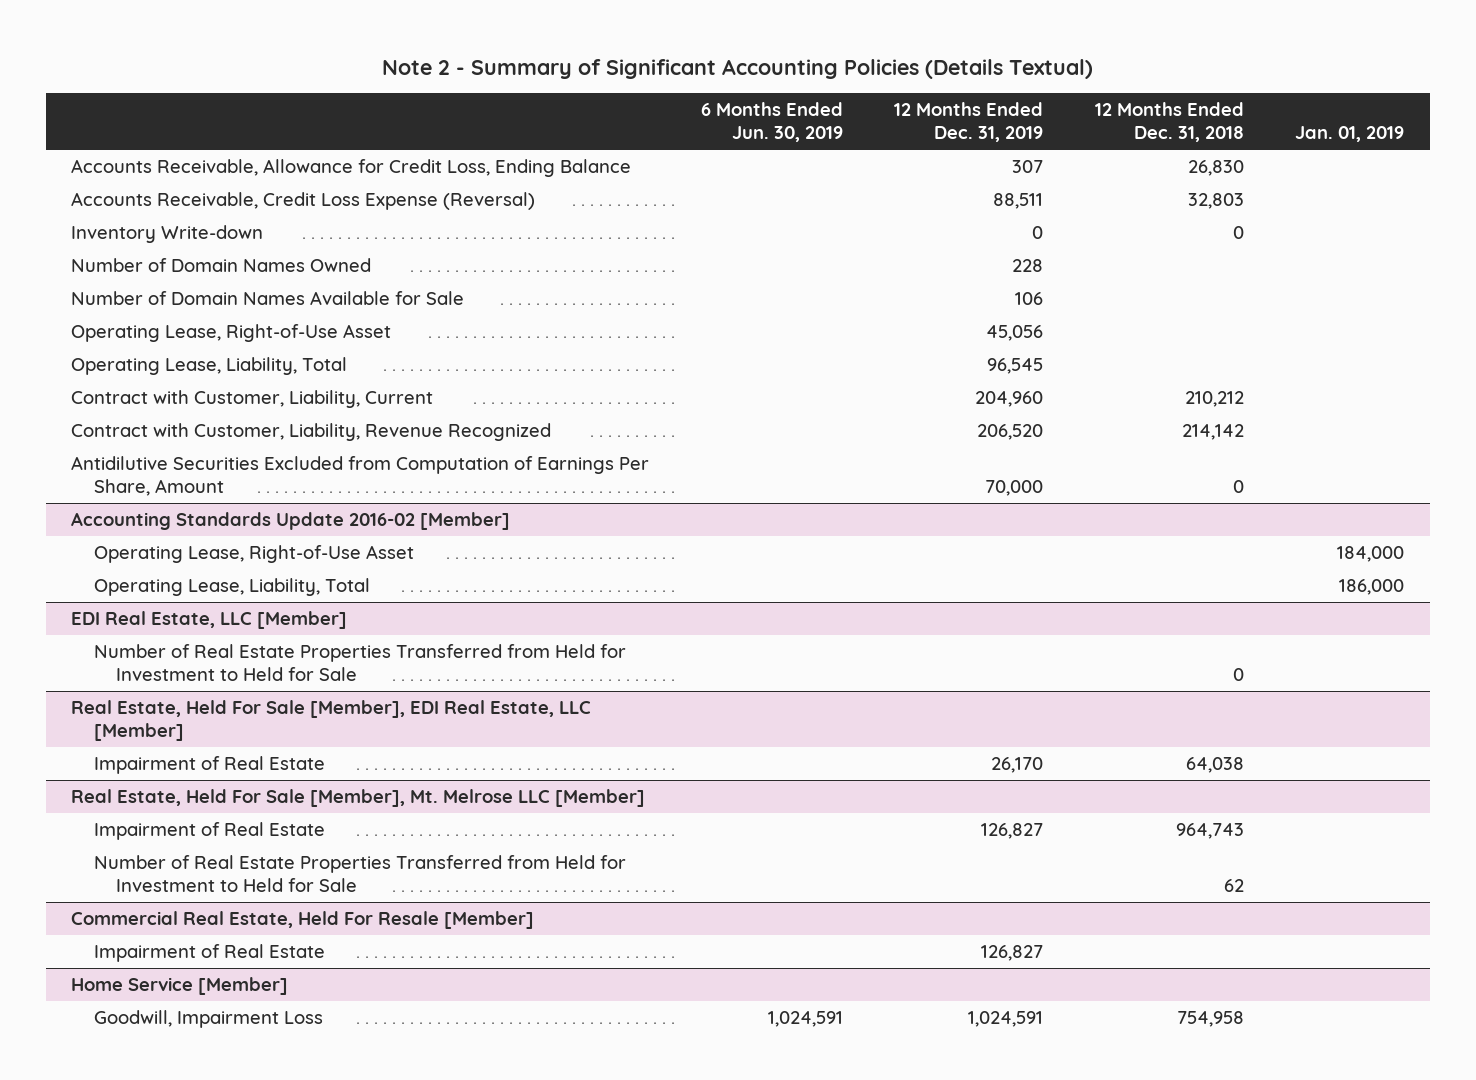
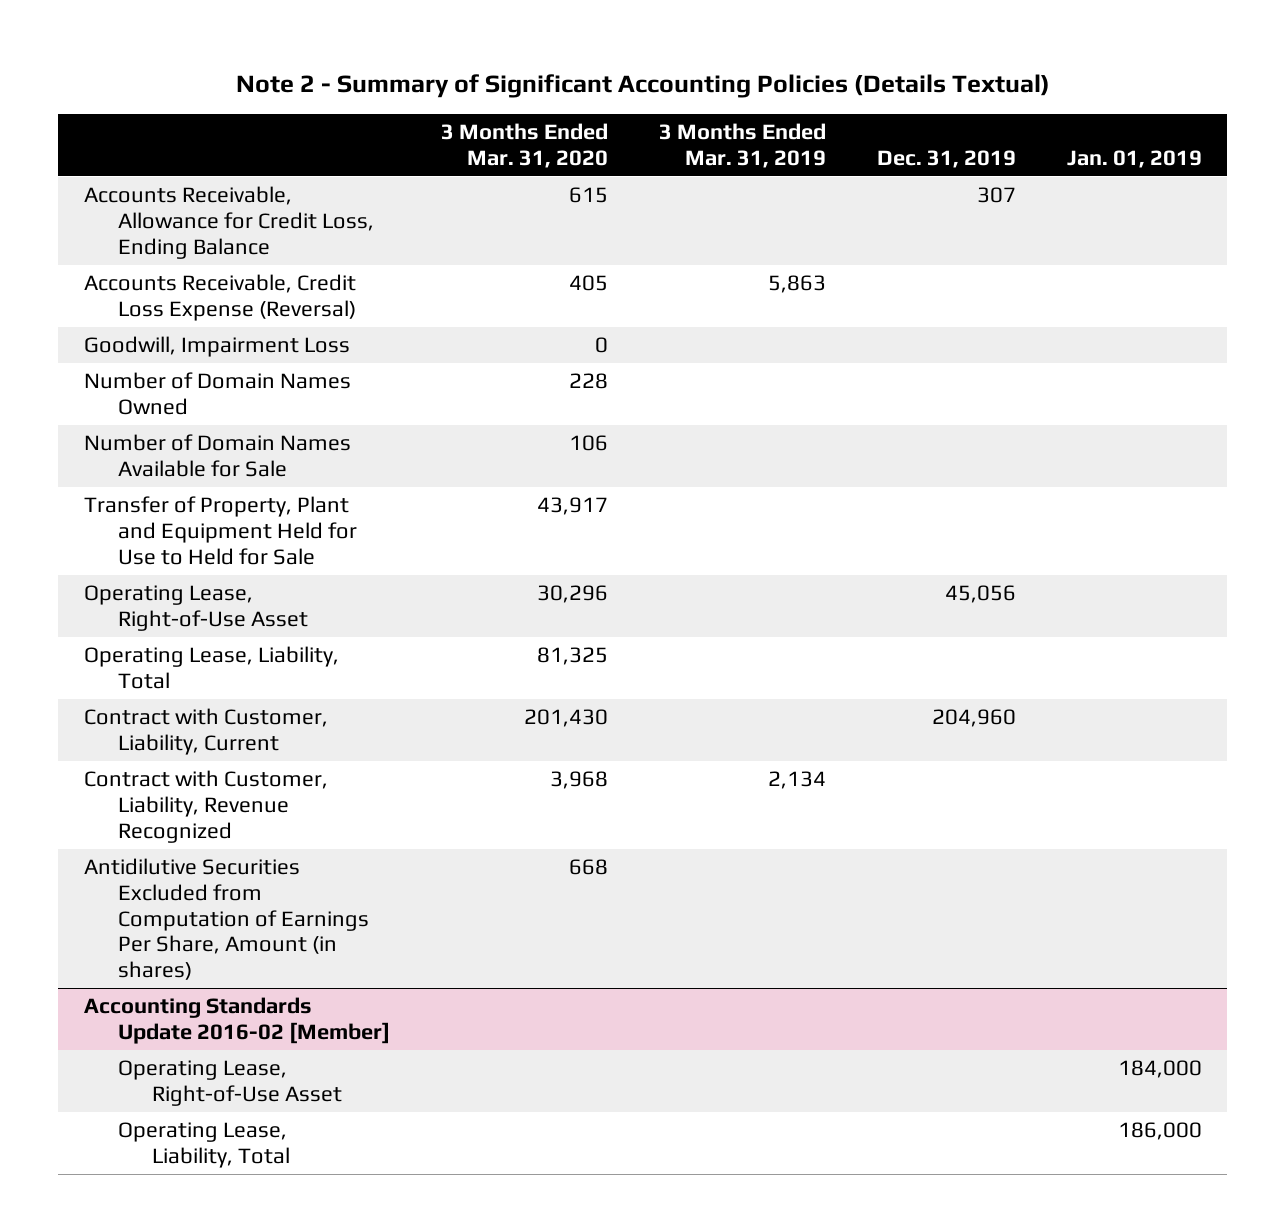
[700,102,843,143] 6 Months Ended Jun. 30, 2019 -> none
[894,102,1044,143] 12 Months Ended Dec. 31, 2019 -> none
[1094,102,1244,143] 12 Months Ended Dec. 31, 2018 -> none
none -> [440,123,608,168] 3 Months Ended Mar. 31, 2020
none -> [658,123,826,168] 3 Months Ended Mar. 31, 2019
none -> [876,149,1016,168] Dec. 31, 2019
[71,225,264,244] Inventory Write-down -> none
none -> [83,336,350,358] Goodwill, Impairment Loss
none -> [83,496,357,565] Transfer of Property, Plant and Equipment Held for Use to Held for Sale
[71,456,650,497] Antidilutive Securities Excluded from Computation of Earnings Per Share, Amount -> [83,858,369,980] Antidilutive Securities Excluded from Computation of Earnings Per Share, Amount (in shares)
[71,611,348,630] EDI Real Estate, LLC [Member] -> none
[93,644,626,682] Number of Real Estate Properties Transferred from Held for Investment to Held for Sale -> none
[71,700,592,742] Real Estate, Held For Sale [Member], EDI Real Estate, LLC [Member] -> none
[93,756,325,775] Impairment of Real Estate -> none
[71,789,646,808] Real Estate, Held For Sale [Member], Mt. Melrose LLC [Member] -> none
[93,822,325,841] Impairment of Real Estate -> none
[93,855,626,893] Number of Real Estate Properties Transferred from Held for Investment to Held for Sale -> none
[71,911,535,930] Commercial Real Estate, Held For Resale [Member] -> none
[93,944,325,963] Impairment of Real Estate -> none
[71,977,289,996] Home Service [Member] -> none
[93,1010,323,1029] Goodwill, Impairment Loss -> none

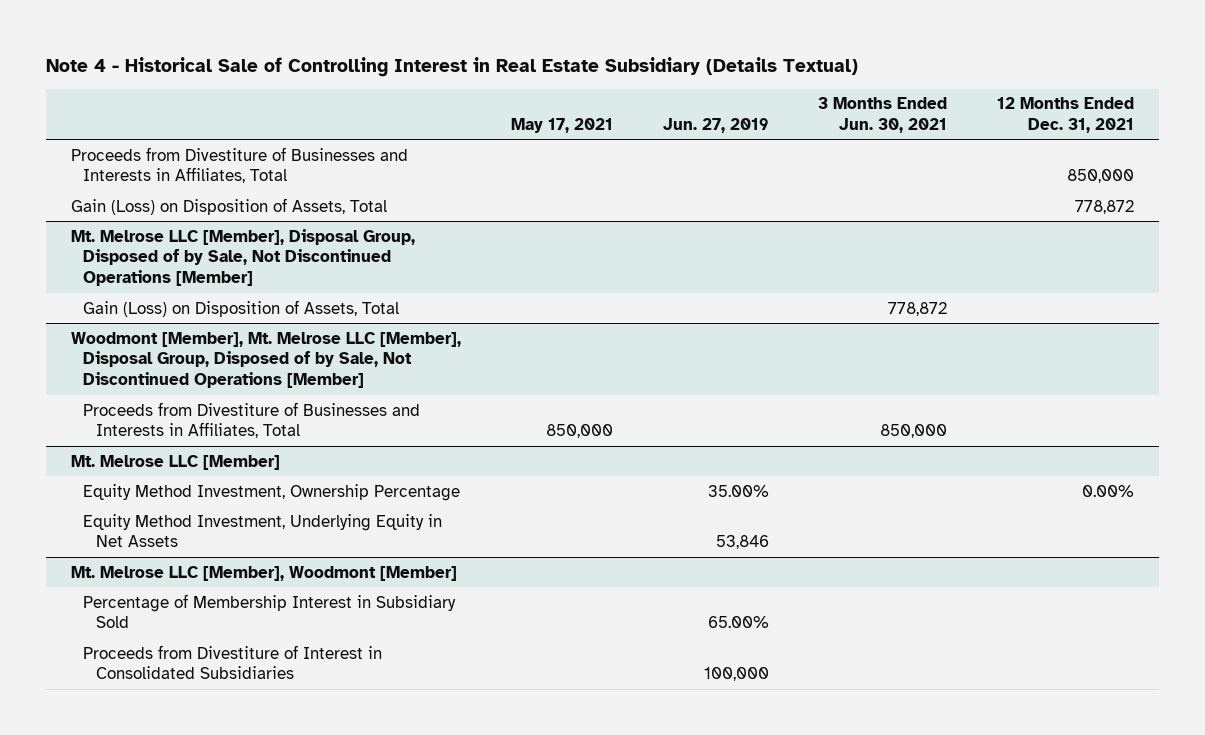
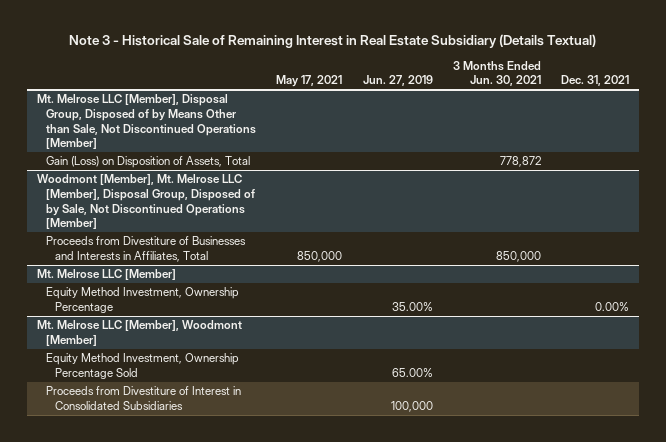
[46,57,859,78] Note 4 - Historical Sale of Controlling Interest in Real Estate Subsidiary (Details Textual) -> [69,34,597,49] Note 3 - Historical Sale of Remaining Interest in Real Estate Subsidiary (Details Textual)
[996,97,1134,134] 12 Months Ended Dec. 31, 2021 -> none
none -> [561,75,630,87] Dec. 31, 2021
[71,146,409,184] Proceeds from Divestiture of Businesses and Interests in Affiliates, Total -> none
[71,197,388,215] Gain (Loss) on Disposition of Assets, Total -> none
[71,228,416,287] Mt. Melrose LLC [Member], Disposal Group, Disposed of by Sale, Not Discontinued Operations [Member] -> [37,94,256,150] Mt. Melrose LLC [Member], Disposal Group, Disposed of by Means Other than Sale, Not Discontinued Operations [Member]
[83,513,443,548] Equity Method Investment, Underlying Equity in Net Assets -> none
[83,593,457,629] Percentage of Membership Interest in Subsidiary Sold -> none
none -> [45,353,239,379] Equity Method Investment, Ownership Percentage Sold

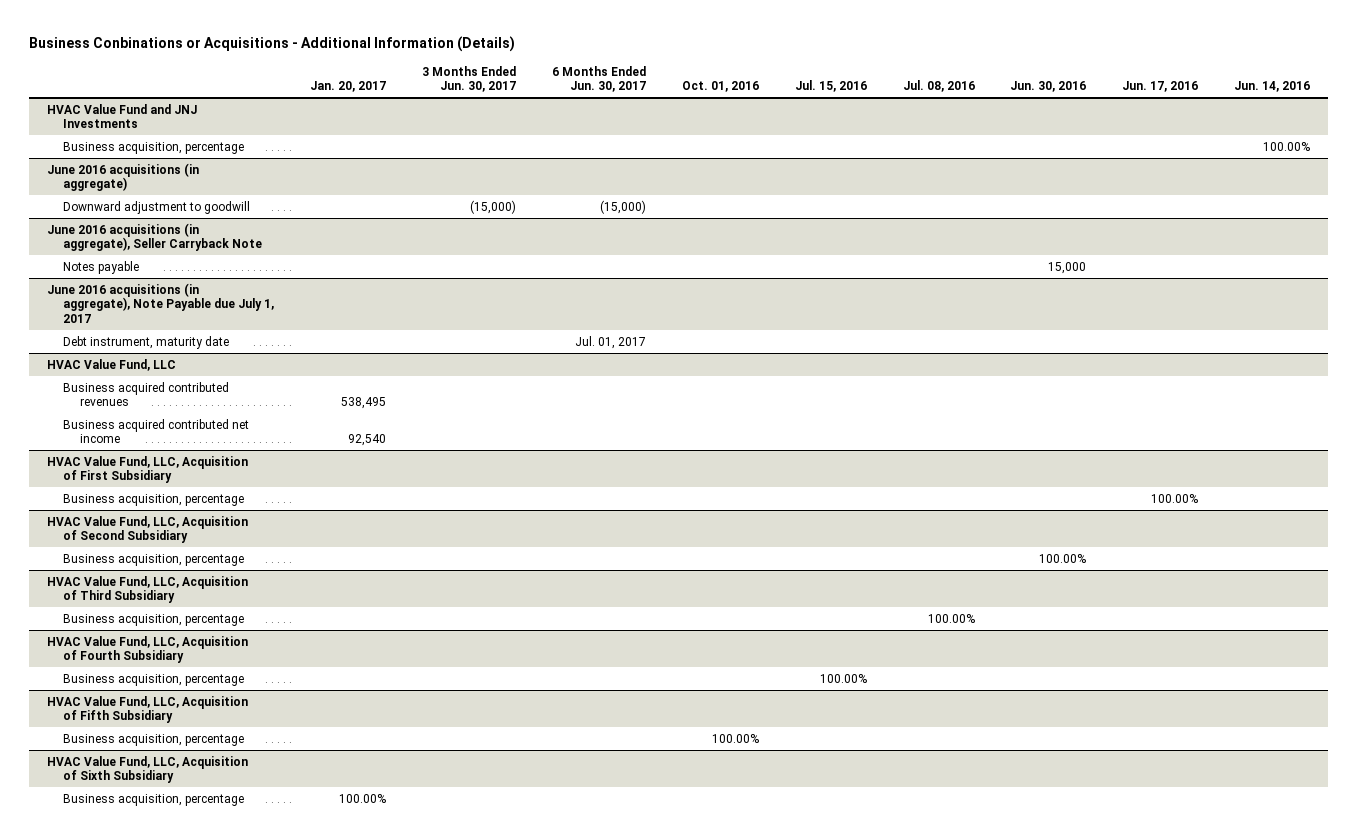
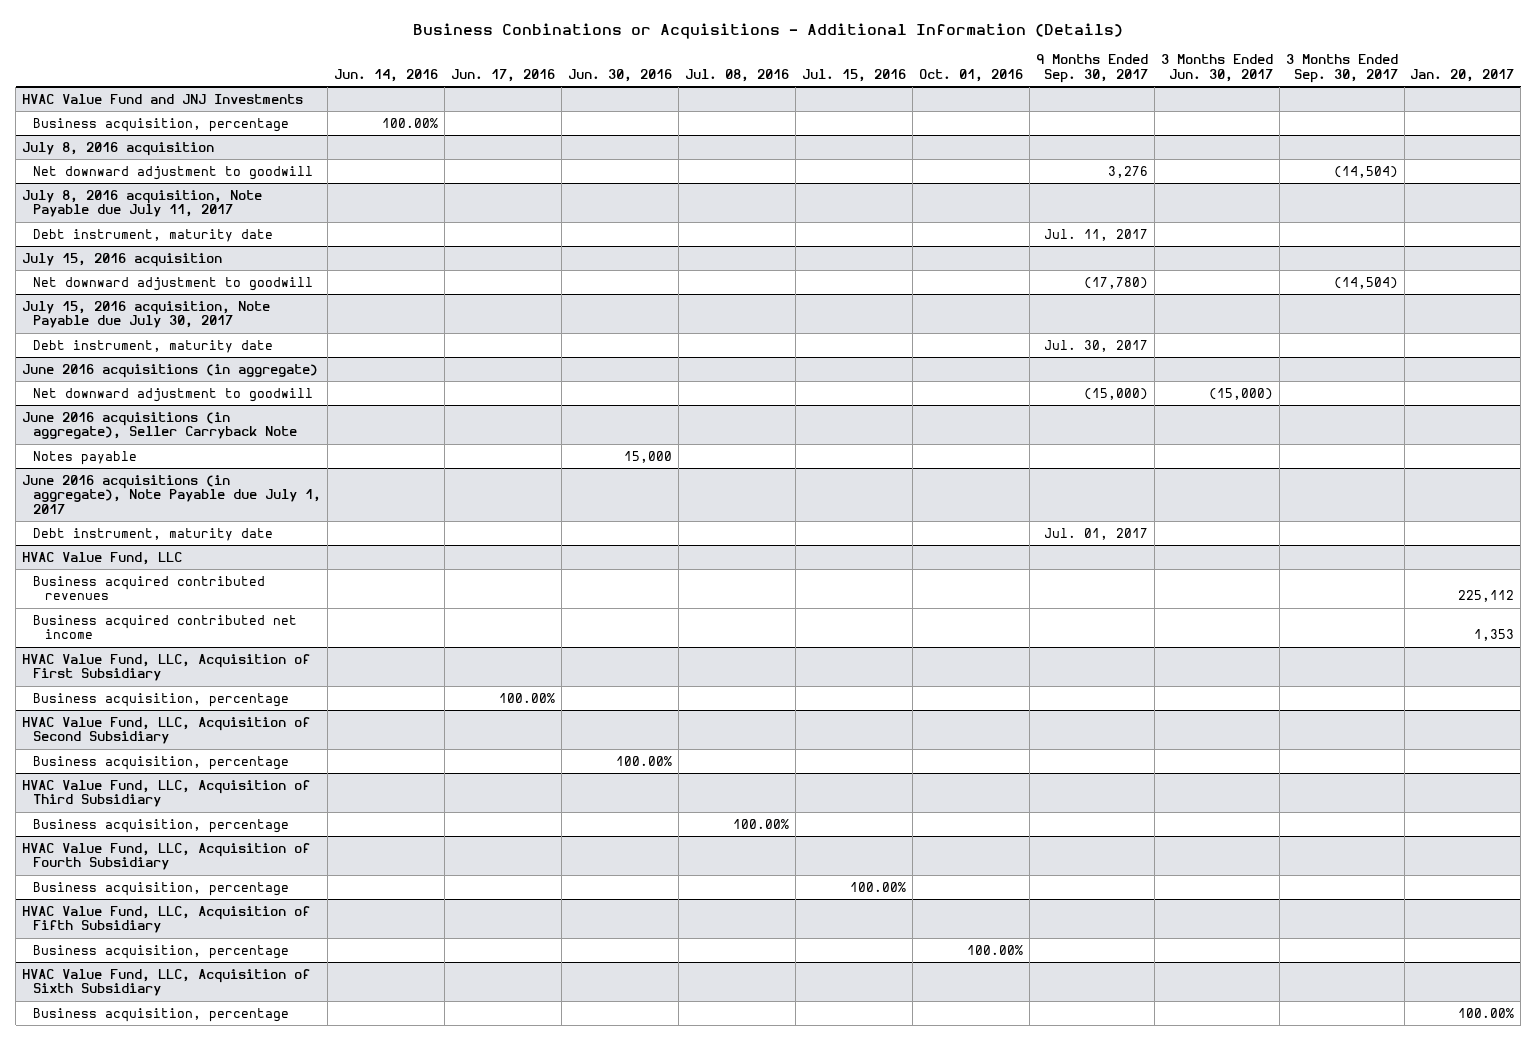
[552,65,647,93] 6 Months Ended Jun. 30, 2017 -> none
none -> [1035,54,1148,84] 9 Months Ended Sep. 30, 2017
none -> [1285,54,1398,84] 3 Months Ended Sep. 30, 2017
none -> [22,141,215,156] July 8, 2016 acquisition
none -> [33,165,314,180] Net downward adjustment to goodwill
none -> [22,189,263,218] July 8, 2016 acquisition, Note Payable due July 11, 2017
none -> [33,228,274,242] Debt instrument, maturity date
none -> [22,252,223,267] July 15, 2016 acquisition
none -> [33,276,314,291] Net downward adjustment to goodwill
none -> [22,300,271,329] July 15, 2016 acquisition, Note Payable due July 30, 2017
none -> [33,339,274,353] Debt instrument, maturity date
[63,200,251,214] Downward adjustment to goodwill -> [33,387,314,402] Net downward adjustment to goodwill
[341,397,387,410] 538,495 -> [1458,590,1515,603] 225,112
[348,434,387,447] 92,540 -> [1474,629,1515,642] 1,353

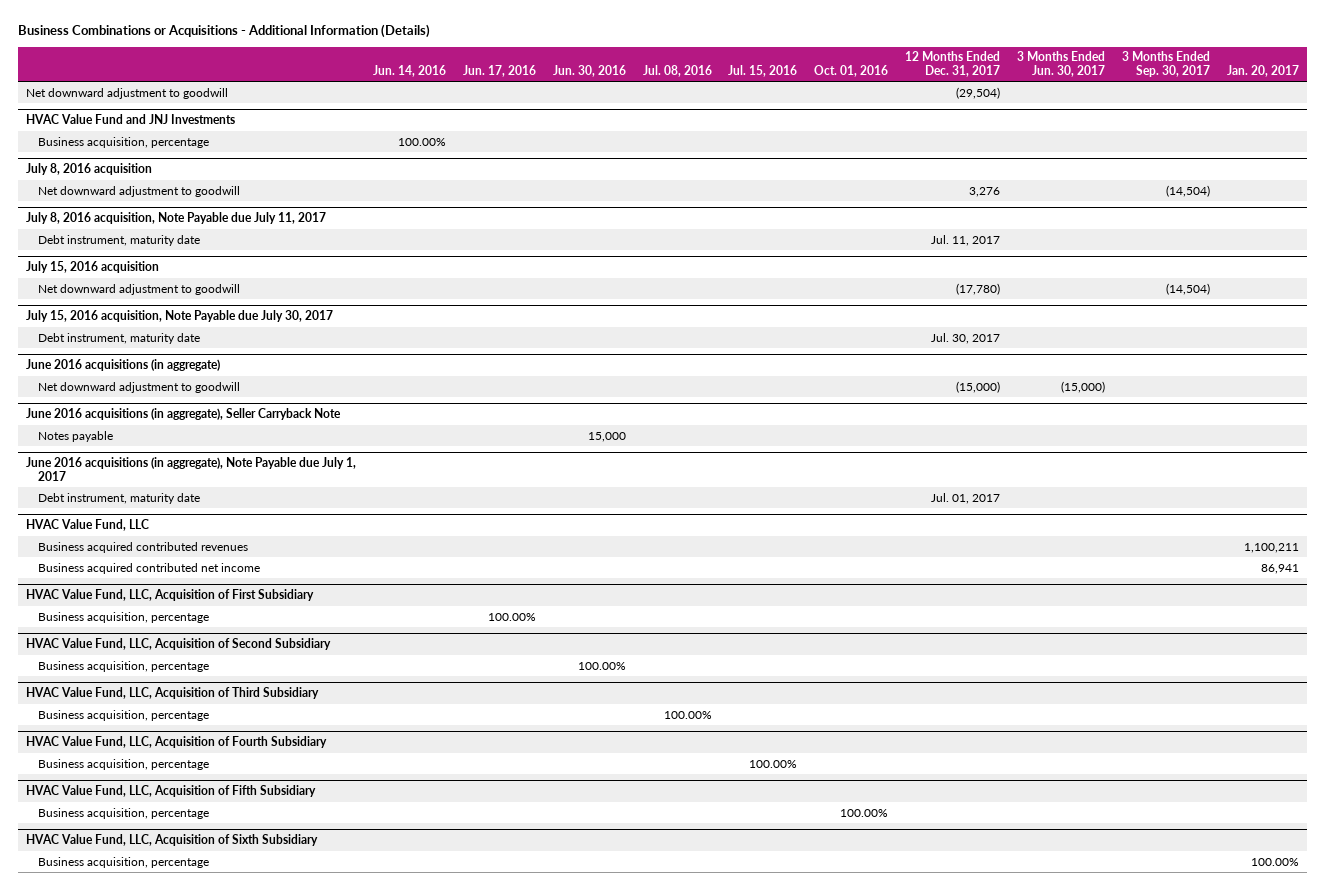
[413,23,1124,40] Business Conbinations or Acquisitions - Additional Information (Details) -> [17,24,430,39] Business Combinations or Acquisitions - Additional Information (Details)
[1035,54,1148,84] 9 Months Ended Sep. 30, 2017 -> none
none -> [905,51,1001,77] 12 Months Ended Dec. 31, 2017
none -> [26,87,229,99] Net downward adjustment to goodwill
[1458,590,1515,603] 225,112 -> [1243,542,1299,553] 1,100,211
[1474,629,1515,642] 1,353 -> [1260,563,1299,574] 86,941

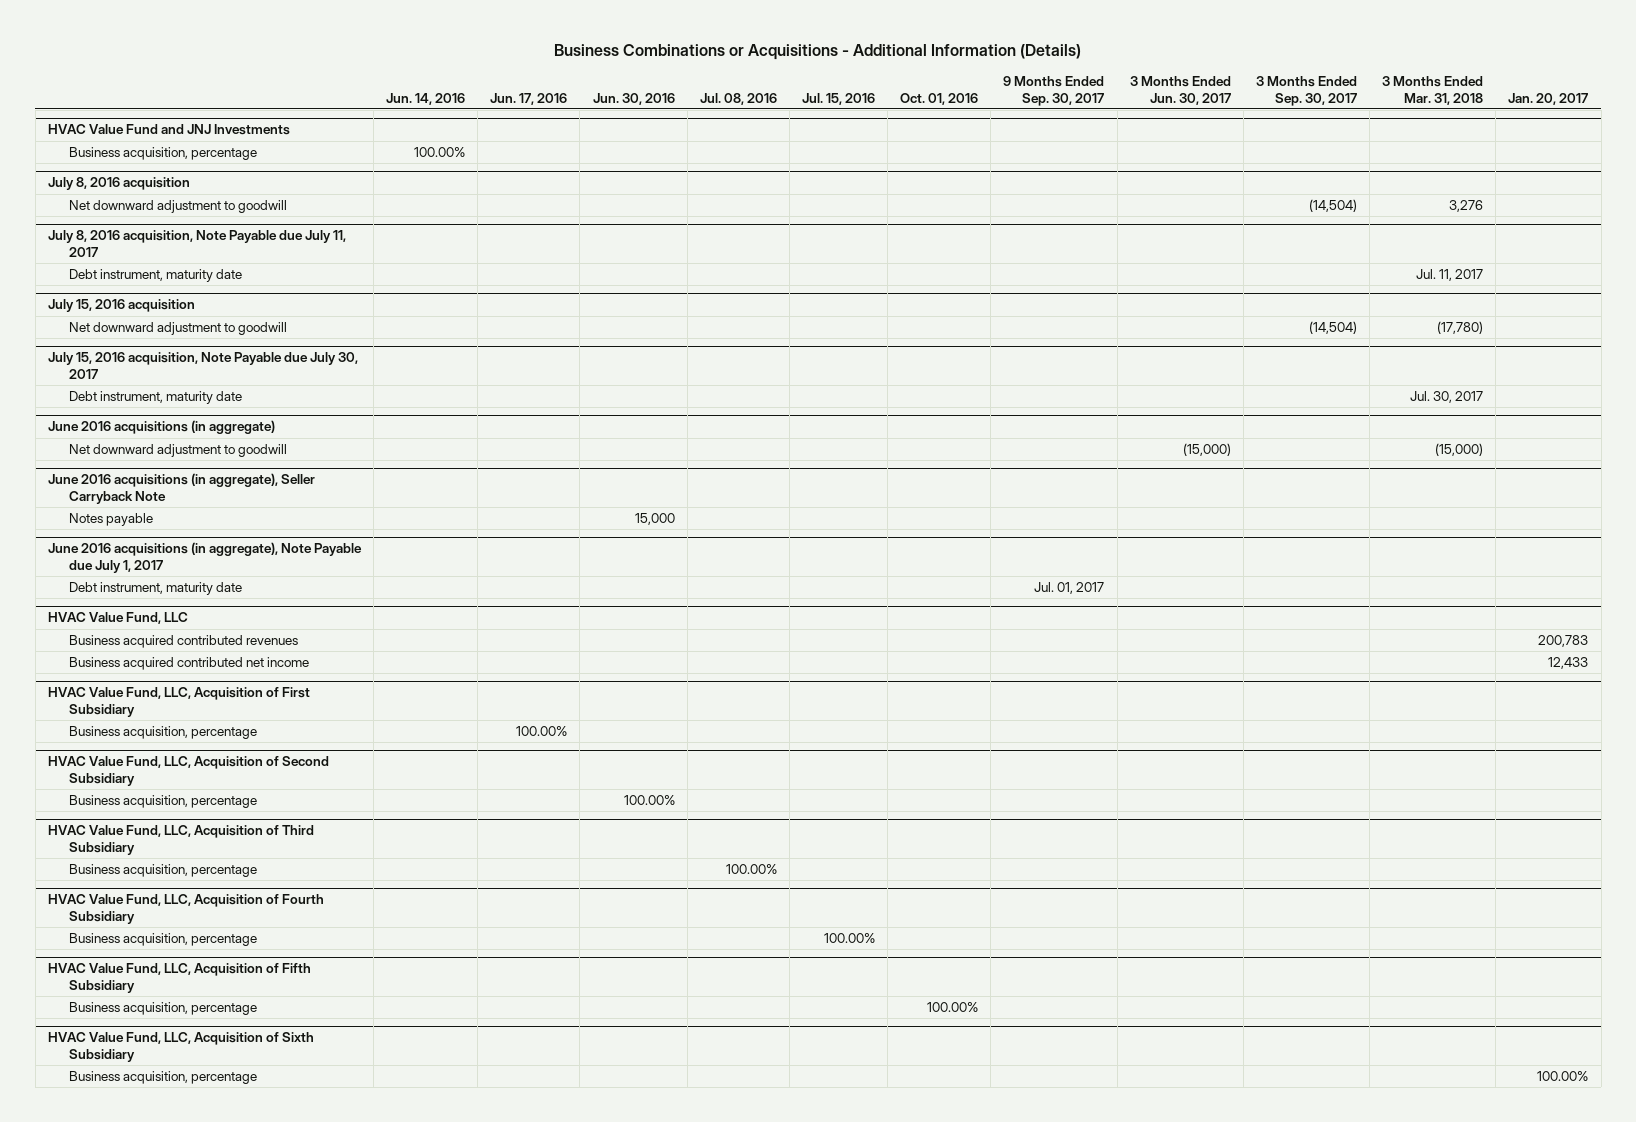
[905,51,1001,77] 12 Months Ended Dec. 31, 2017 -> none
none -> [1003,76,1105,106] 9 Months Ended Sep. 30, 2017
none -> [1382,76,1484,105] 3 Months Ended Mar. 31, 2018
[26,87,229,99] Net downward adjustment to goodwill -> none
[1243,542,1299,553] 1,100,211 -> [1538,635,1589,648] 200,783
[1260,563,1299,574] 86,941 -> [1548,657,1589,670] 12,433

